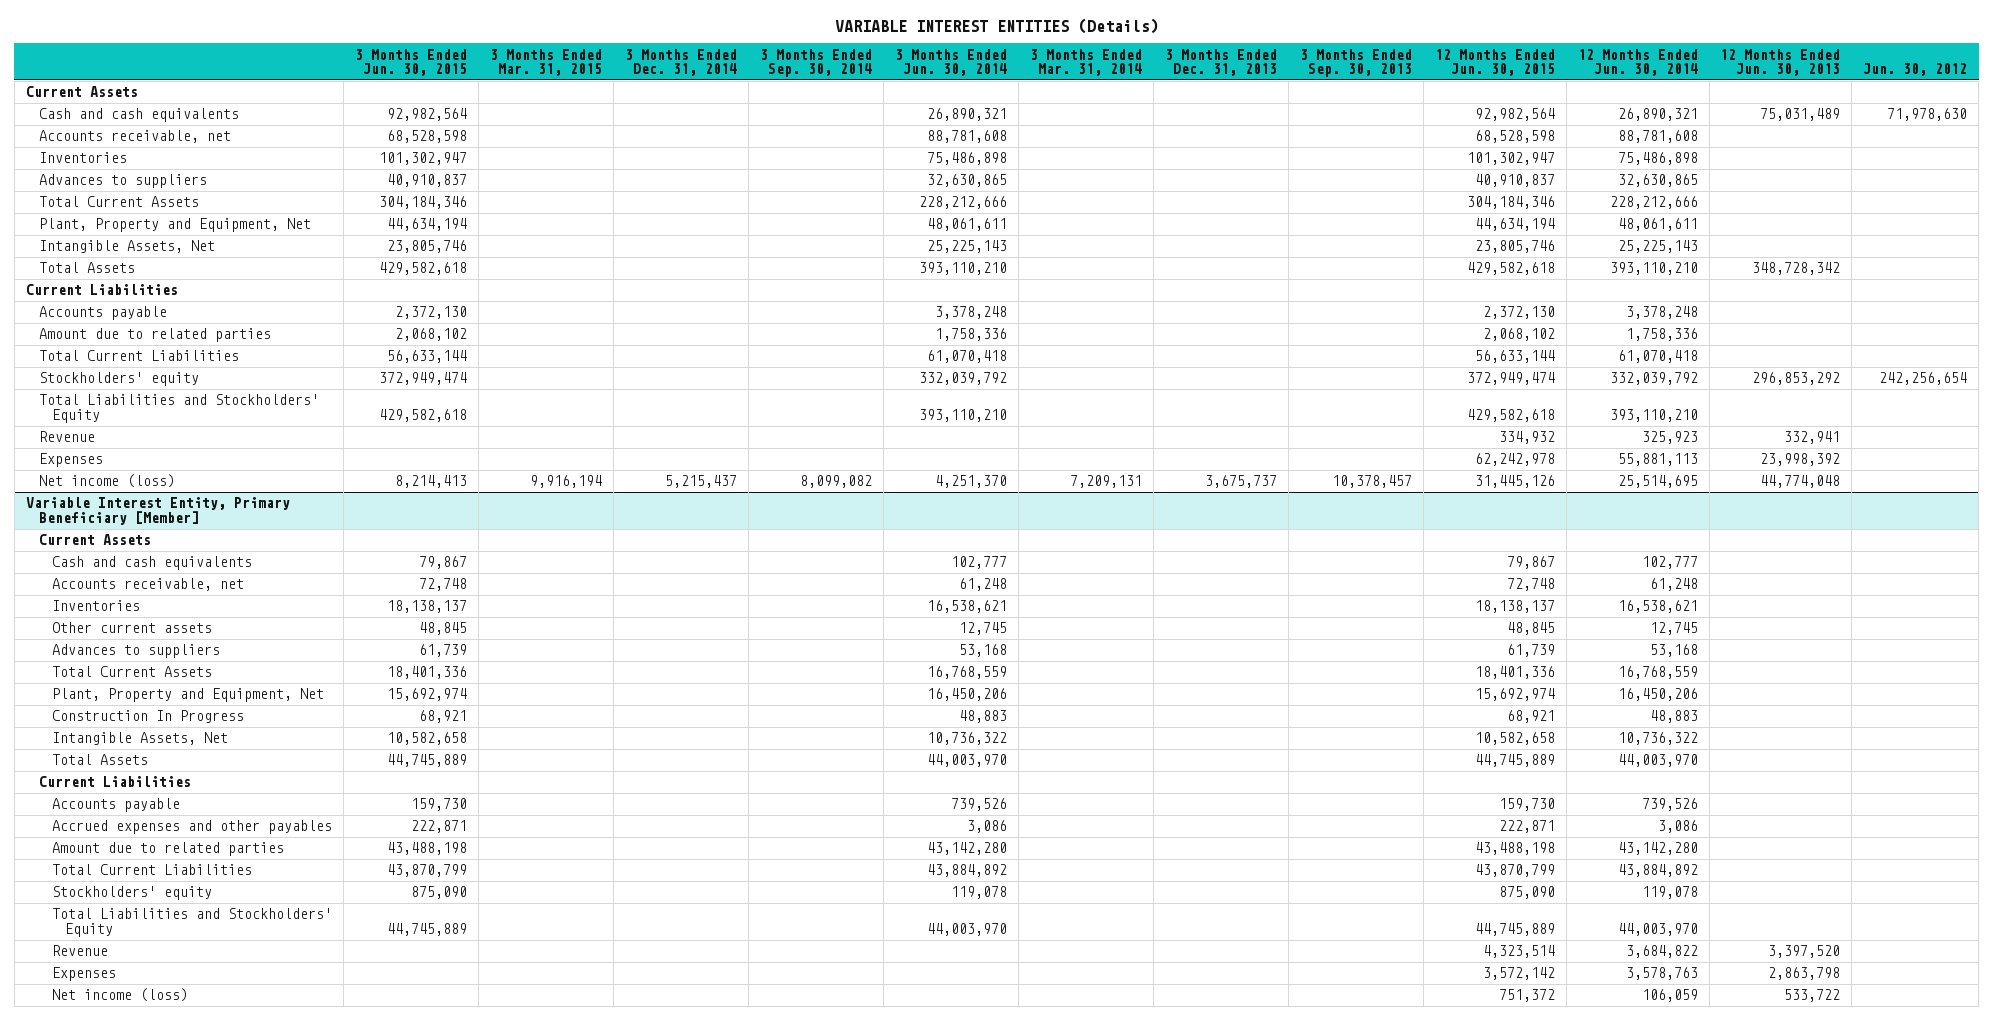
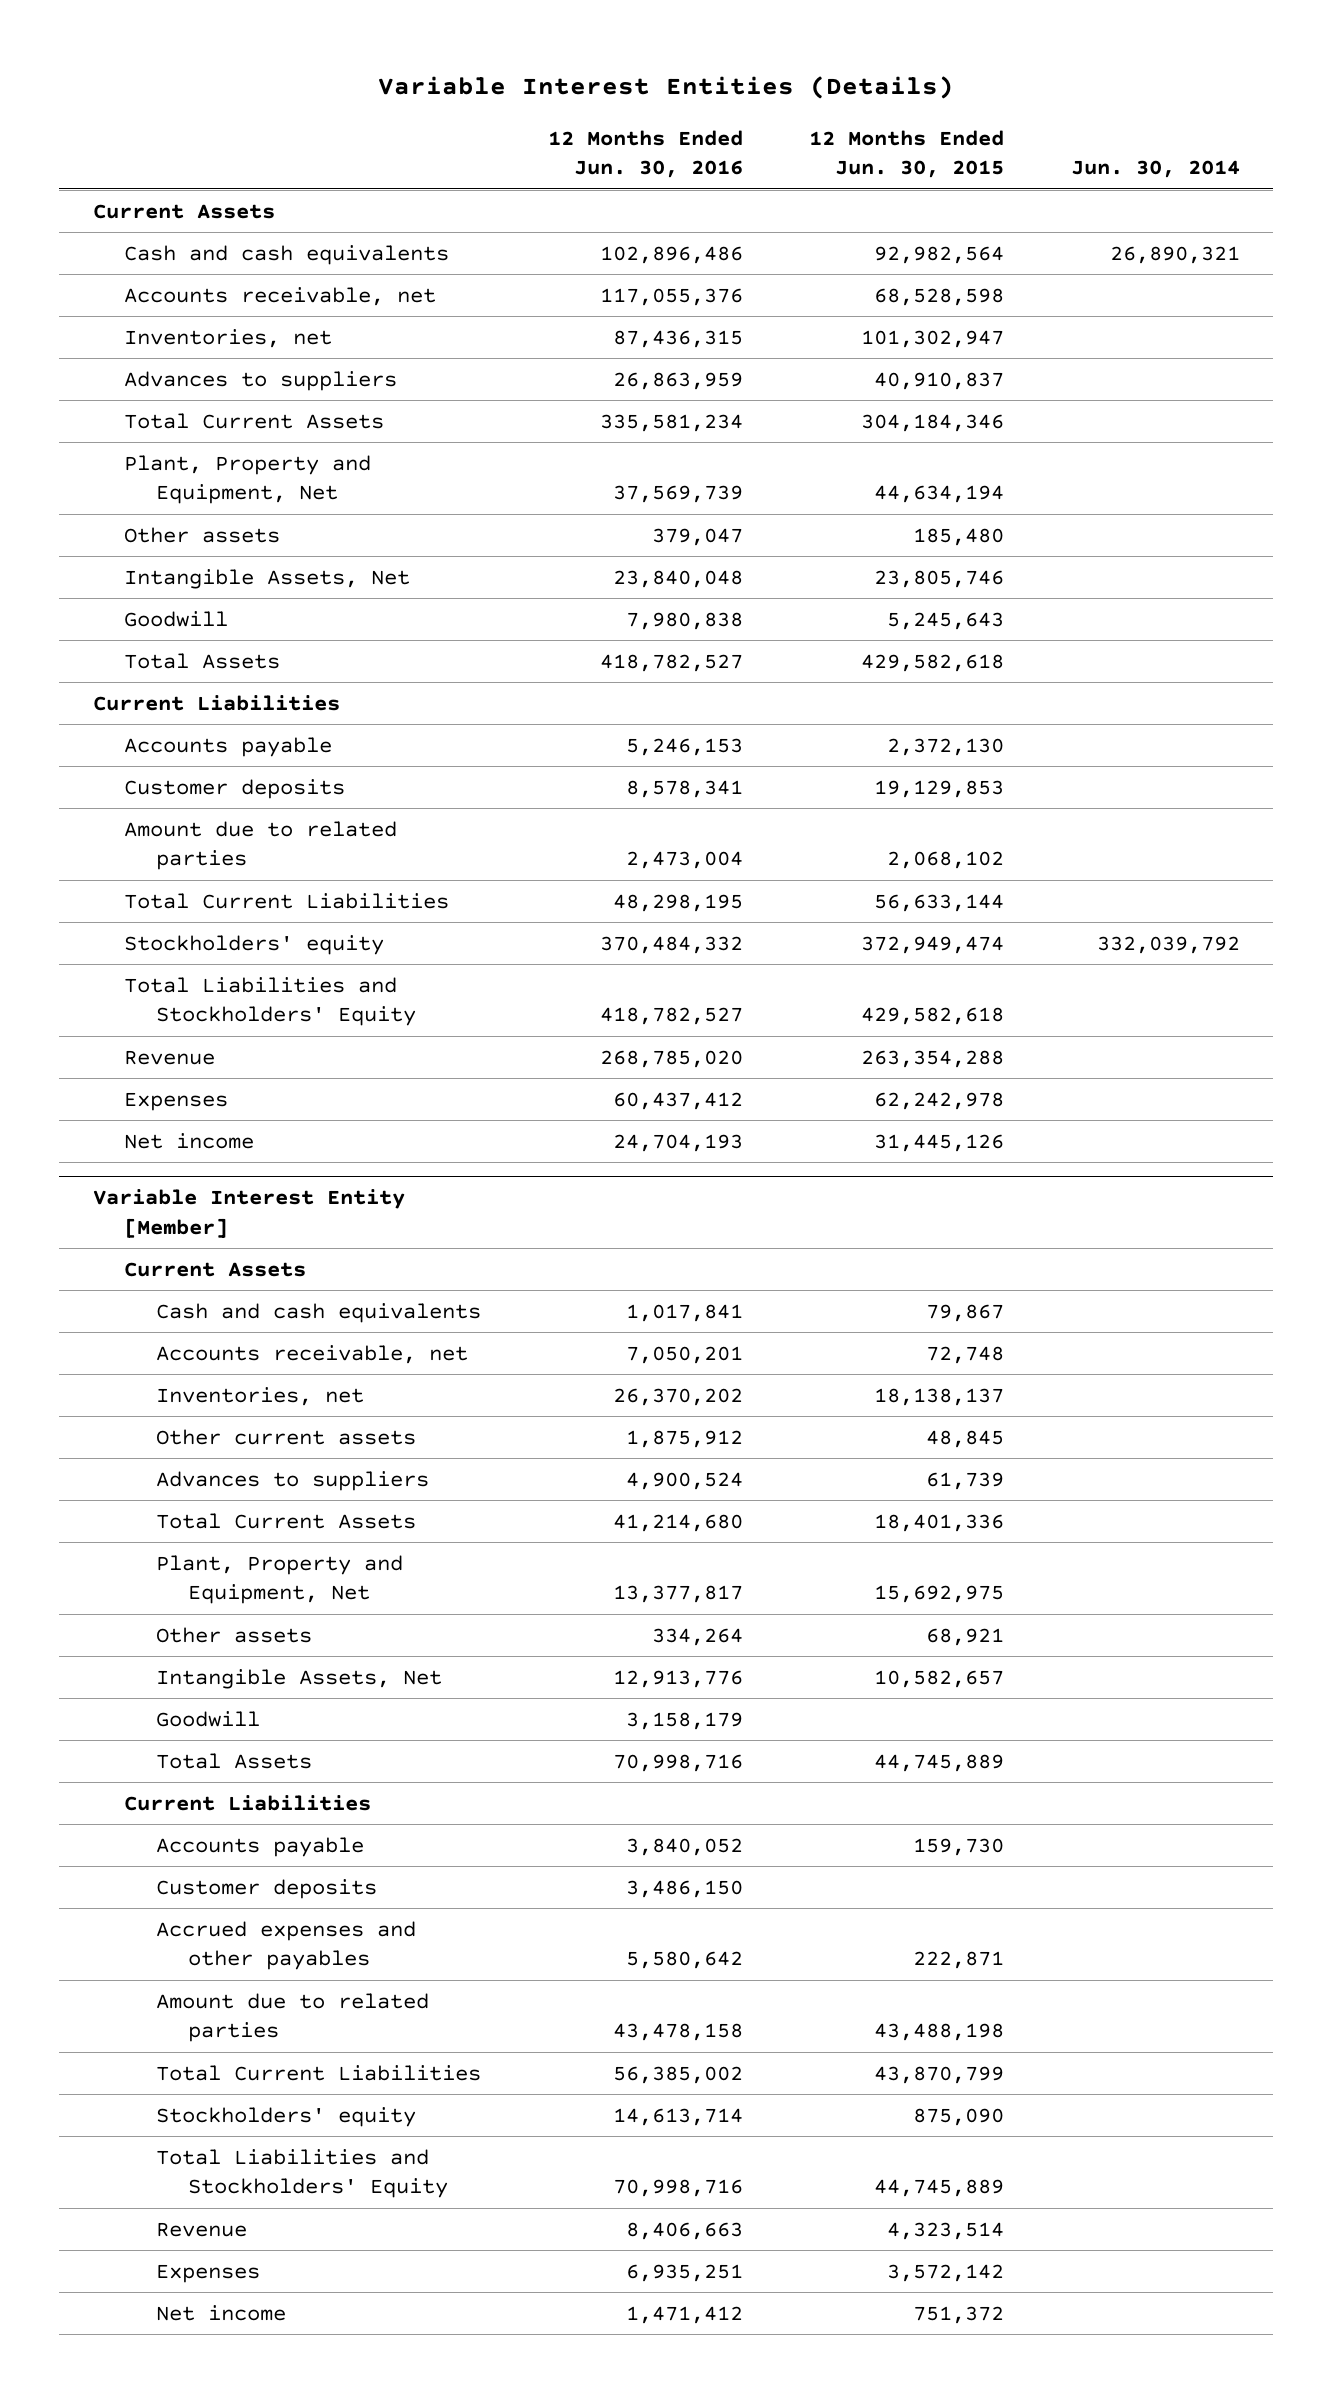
[834,17,1159,34] VARIABLE INTEREST ENTITIES (Details) -> [378,76,955,100] Variable Interest Entities (Details)
[355,48,468,76] 3 Months Ended Jun. 30, 2015 -> none
[490,48,603,76] 3 Months Ended Mar. 31, 2015 -> none
[624,48,737,76] 3 Months Ended Dec. 31, 2014 -> none
[759,48,872,77] 3 Months Ended Sep. 30, 2014 -> none
[894,48,1007,76] 3 Months Ended Jun. 30, 2014 -> none
[1029,48,1142,76] 3 Months Ended Mar. 31, 2014 -> none
[1164,48,1277,76] 3 Months Ended Dec. 31, 2013 -> none
[1299,48,1412,77] 3 Months Ended Sep. 30, 2013 -> none
[1577,48,1698,76] 12 Months Ended Jun. 30, 2014 -> none
[1720,48,1841,76] 12 Months Ended Jun. 30, 2013 -> none
[1863,62,1968,76] Jun. 30, 2012 -> none
none -> [547,129,743,179] 12 Months Ended Jun. 30, 2016
none -> [1070,160,1240,179] Jun. 30, 2014
[38,152,127,164] Inventories -> [124,328,333,348] Inventories, net
none -> [124,526,281,543] Other assets
none -> [124,610,229,627] Goodwill
none -> [124,778,346,799] Customer deposits
[1498,431,1555,445] 334,932 -> [861,1049,1005,1068] 263,354,288
[38,474,175,489] Net income (loss) -> [124,1132,255,1149] Net income
[25,497,290,525] Variable Interest Entity, Primary Beneficiary [Member] -> [92,1189,405,1238] Variable Interest Entity [Member]
[52,600,141,612] Inventories -> [155,1386,364,1406] Inventories, net
[1474,688,1555,702] 15,692,974 -> [874,1585,1005,1604] 15,692,975
[52,710,245,724] Construction In Progress -> [155,1626,312,1643] Other assets
[1474,732,1555,746] 10,582,658 -> [874,1669,1005,1688] 10,582,657
none -> [155,1710,260,1727] Goodwill
none -> [155,1878,377,1899] Customer deposits
[52,988,189,1003] Net income (loss) -> [155,2304,286,2321] Net income

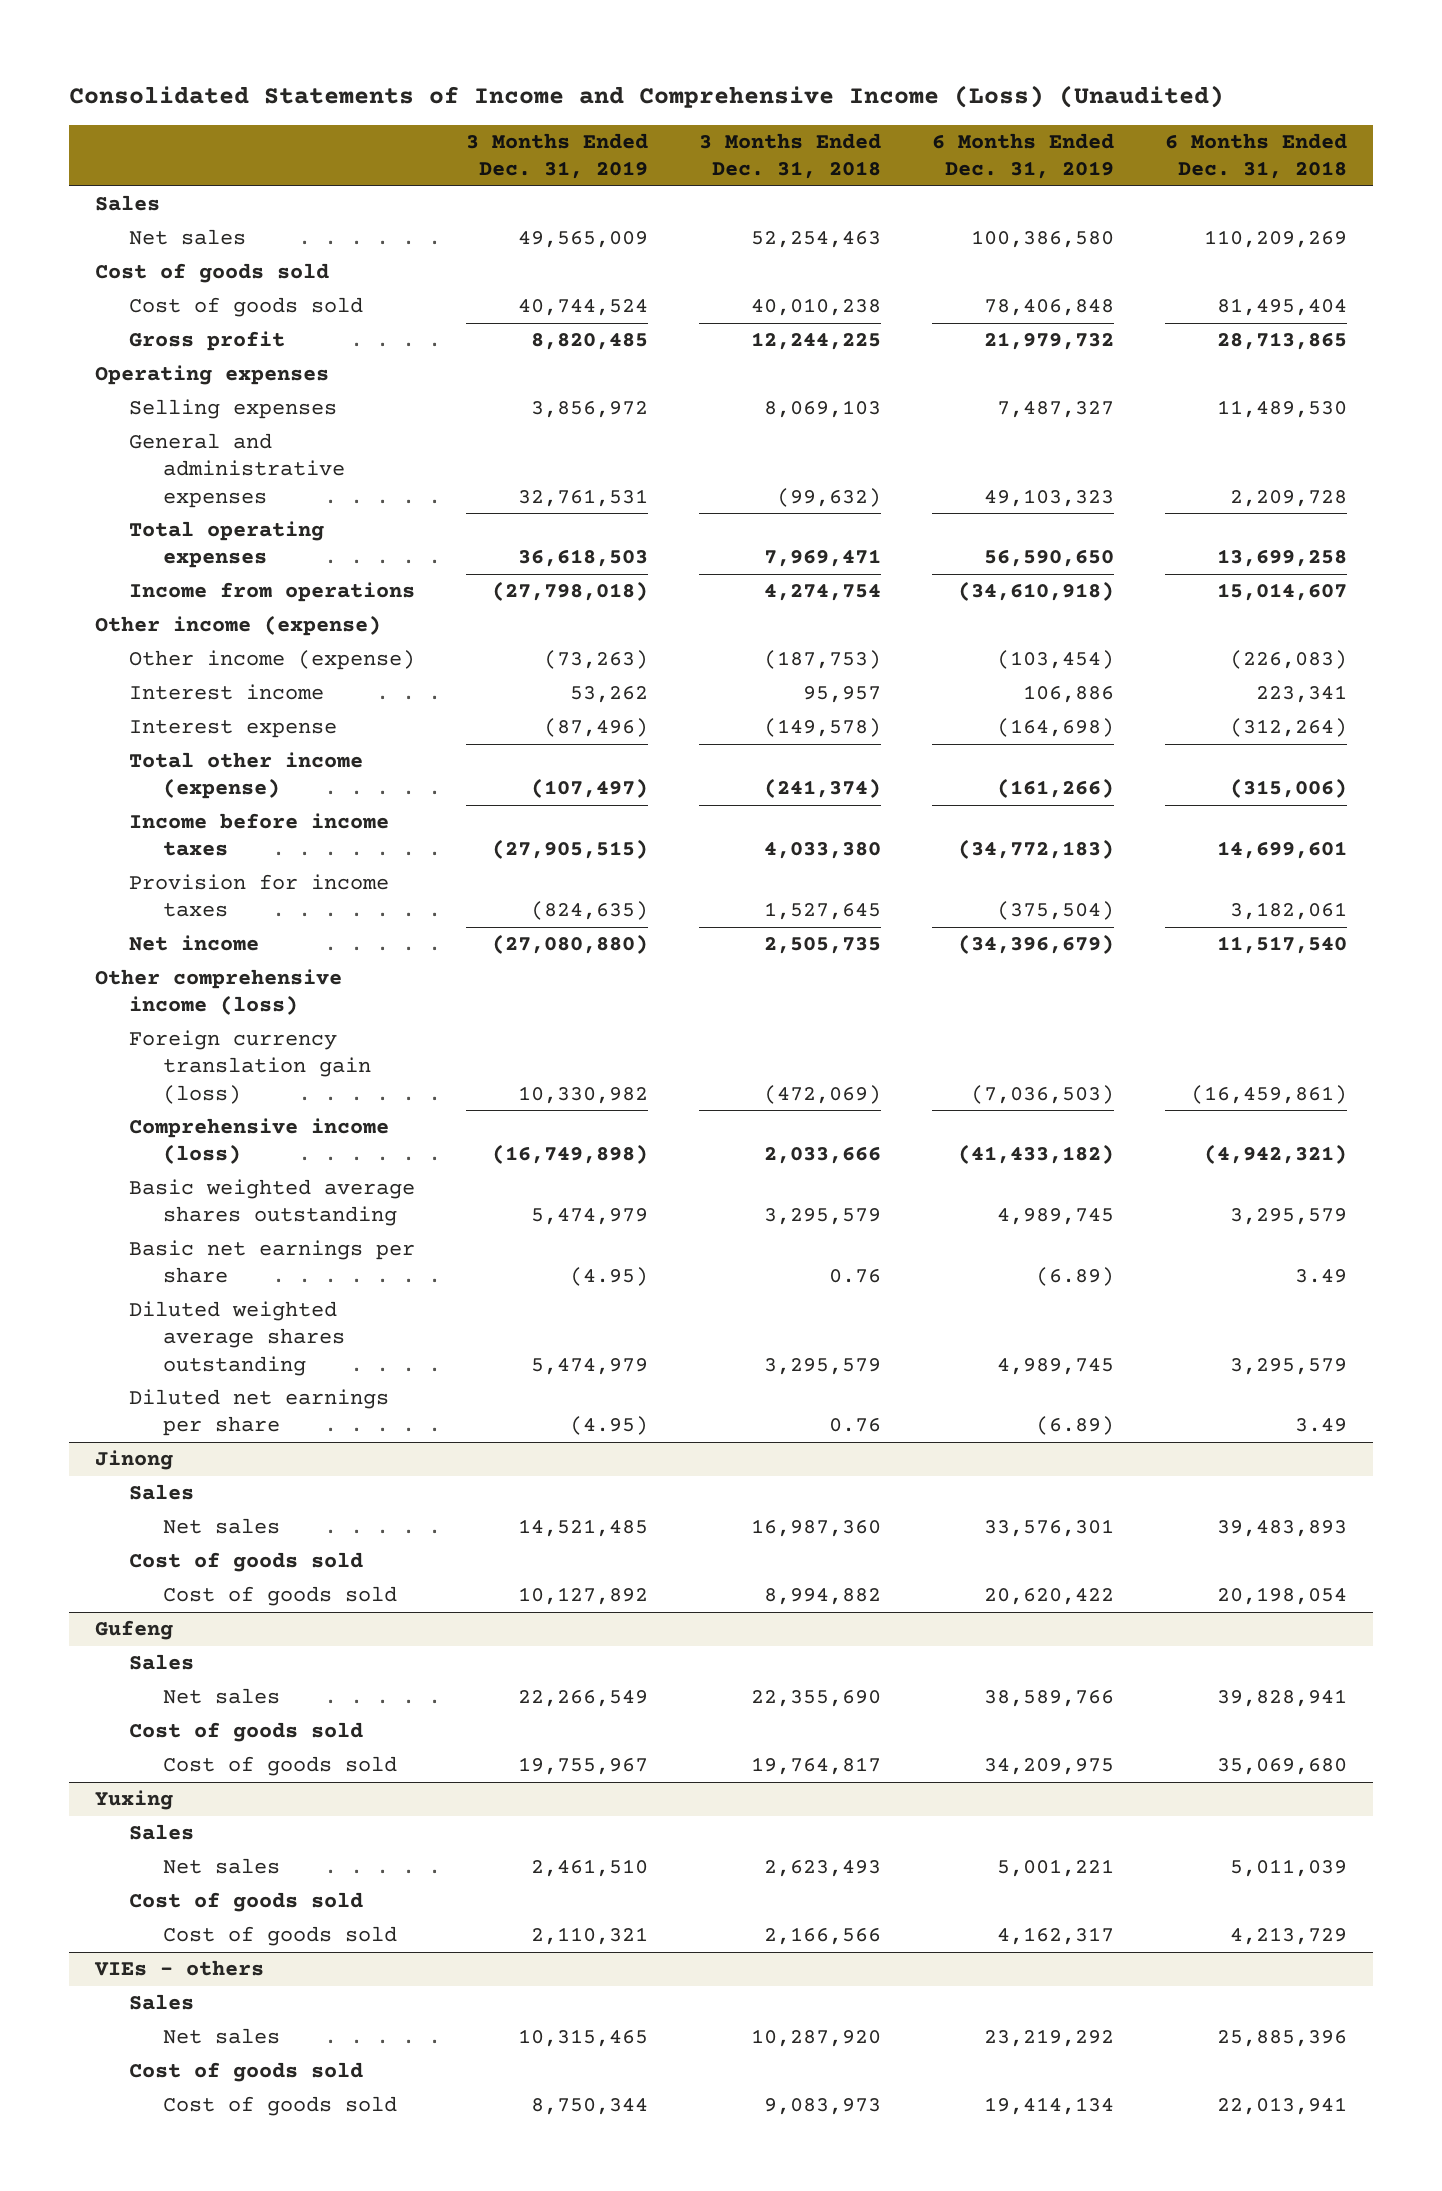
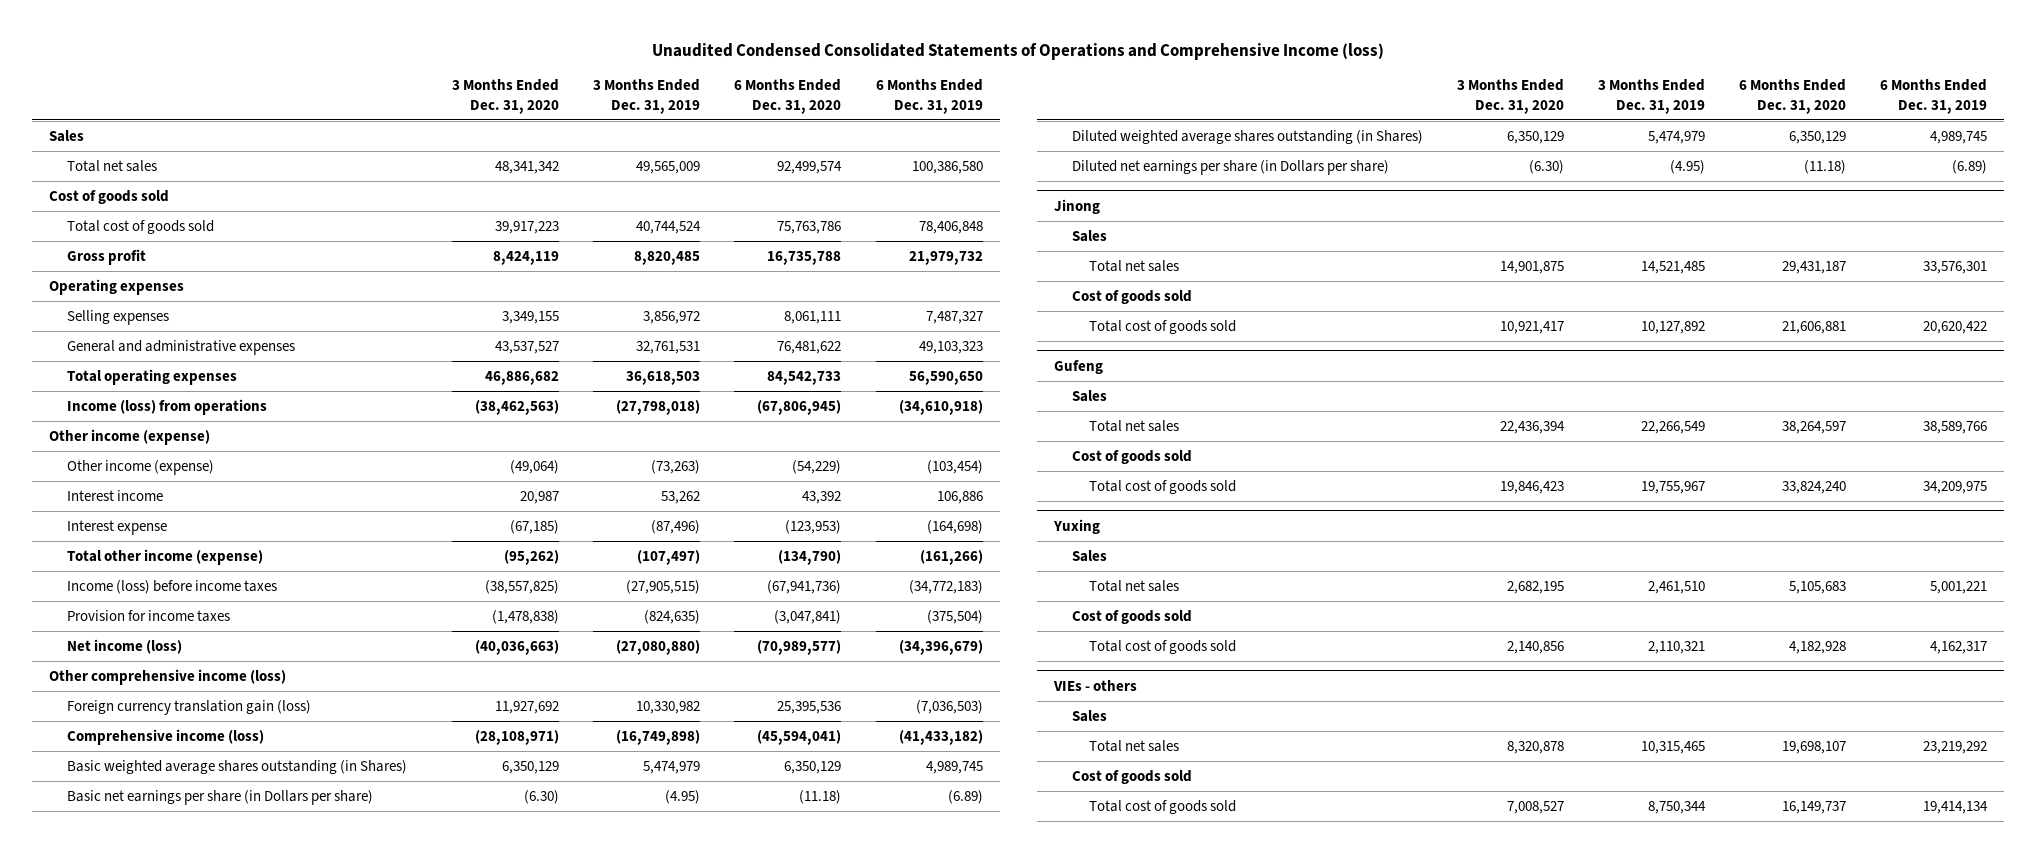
[69,85,1225,109] Consolidated Statements of Income and Comprehensive Income (Loss) (Unaudited) -> [652,42,1385,60] Unaudited Condensed Consolidated Statements of Operations and Comprehensive Income (loss)
[699,132,882,180] 3 Months Ended Dec. 31, 2018 -> none
[1165,132,1348,180] 6 Months Ended Dec. 31, 2018 -> none
none -> [452,79,560,114] 3 Months Ended Dec. 31, 2020
none -> [734,79,842,114] 6 Months Ended Dec. 31, 2020
[128,229,246,246] Net sales -> [66,160,157,173] Total net sales
[128,297,363,318] Cost of goods sold -> [66,220,214,235] Total cost of goods sold
[128,582,415,603] Income from operations -> [66,399,267,416] Income (loss) from operations
[128,813,389,857] Income before income taxes -> [66,580,277,595] Income (loss) before income taxes
[128,935,259,952] Net income -> [66,639,182,655] Net income (loss)
[128,1179,415,1227] Basic weighted average shares outstanding -> [66,760,407,775] Basic weighted average shares outstanding (in Shares)
[128,1240,415,1284] Basic net earnings per share -> [66,790,373,806] Basic net earnings per share (in Dollars per share)
[128,1301,346,1376] Diluted weighted average shares outstanding -> [1071,130,1423,145] Diluted weighted average shares outstanding (in Shares)
[128,1389,389,1437] Diluted net earnings per share -> [1071,160,1389,176] Diluted net earnings per share (in Dollars per share)
[163,1518,281,1535] Net sales -> [1089,260,1180,273] Total net sales
[163,1586,398,1607] Cost of goods sold -> [1089,320,1237,335] Total cost of goods sold
[163,1688,281,1705] Net sales -> [1089,420,1180,433] Total net sales
[163,1756,398,1777] Cost of goods sold -> [1089,480,1237,495] Total cost of goods sold
[163,1858,281,1875] Net sales -> [1089,580,1180,593] Total net sales
[163,1926,398,1947] Cost of goods sold -> [1089,640,1237,655] Total cost of goods sold
[163,2028,281,2045] Net sales -> [1089,740,1180,753] Total net sales
[163,2096,398,2117] Cost of goods sold -> [1089,800,1237,815] Total cost of goods sold

